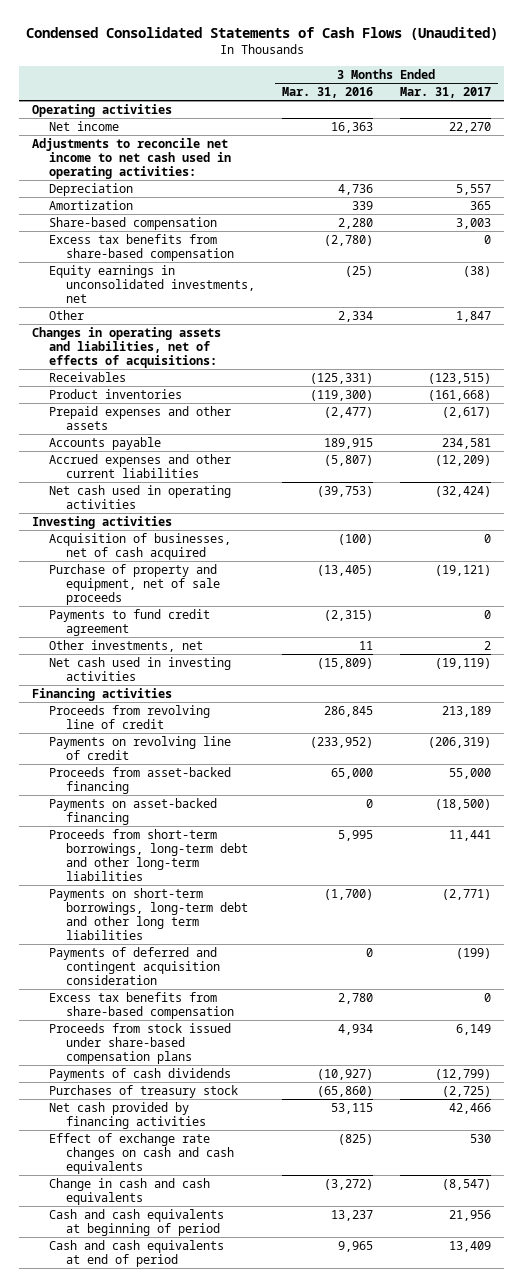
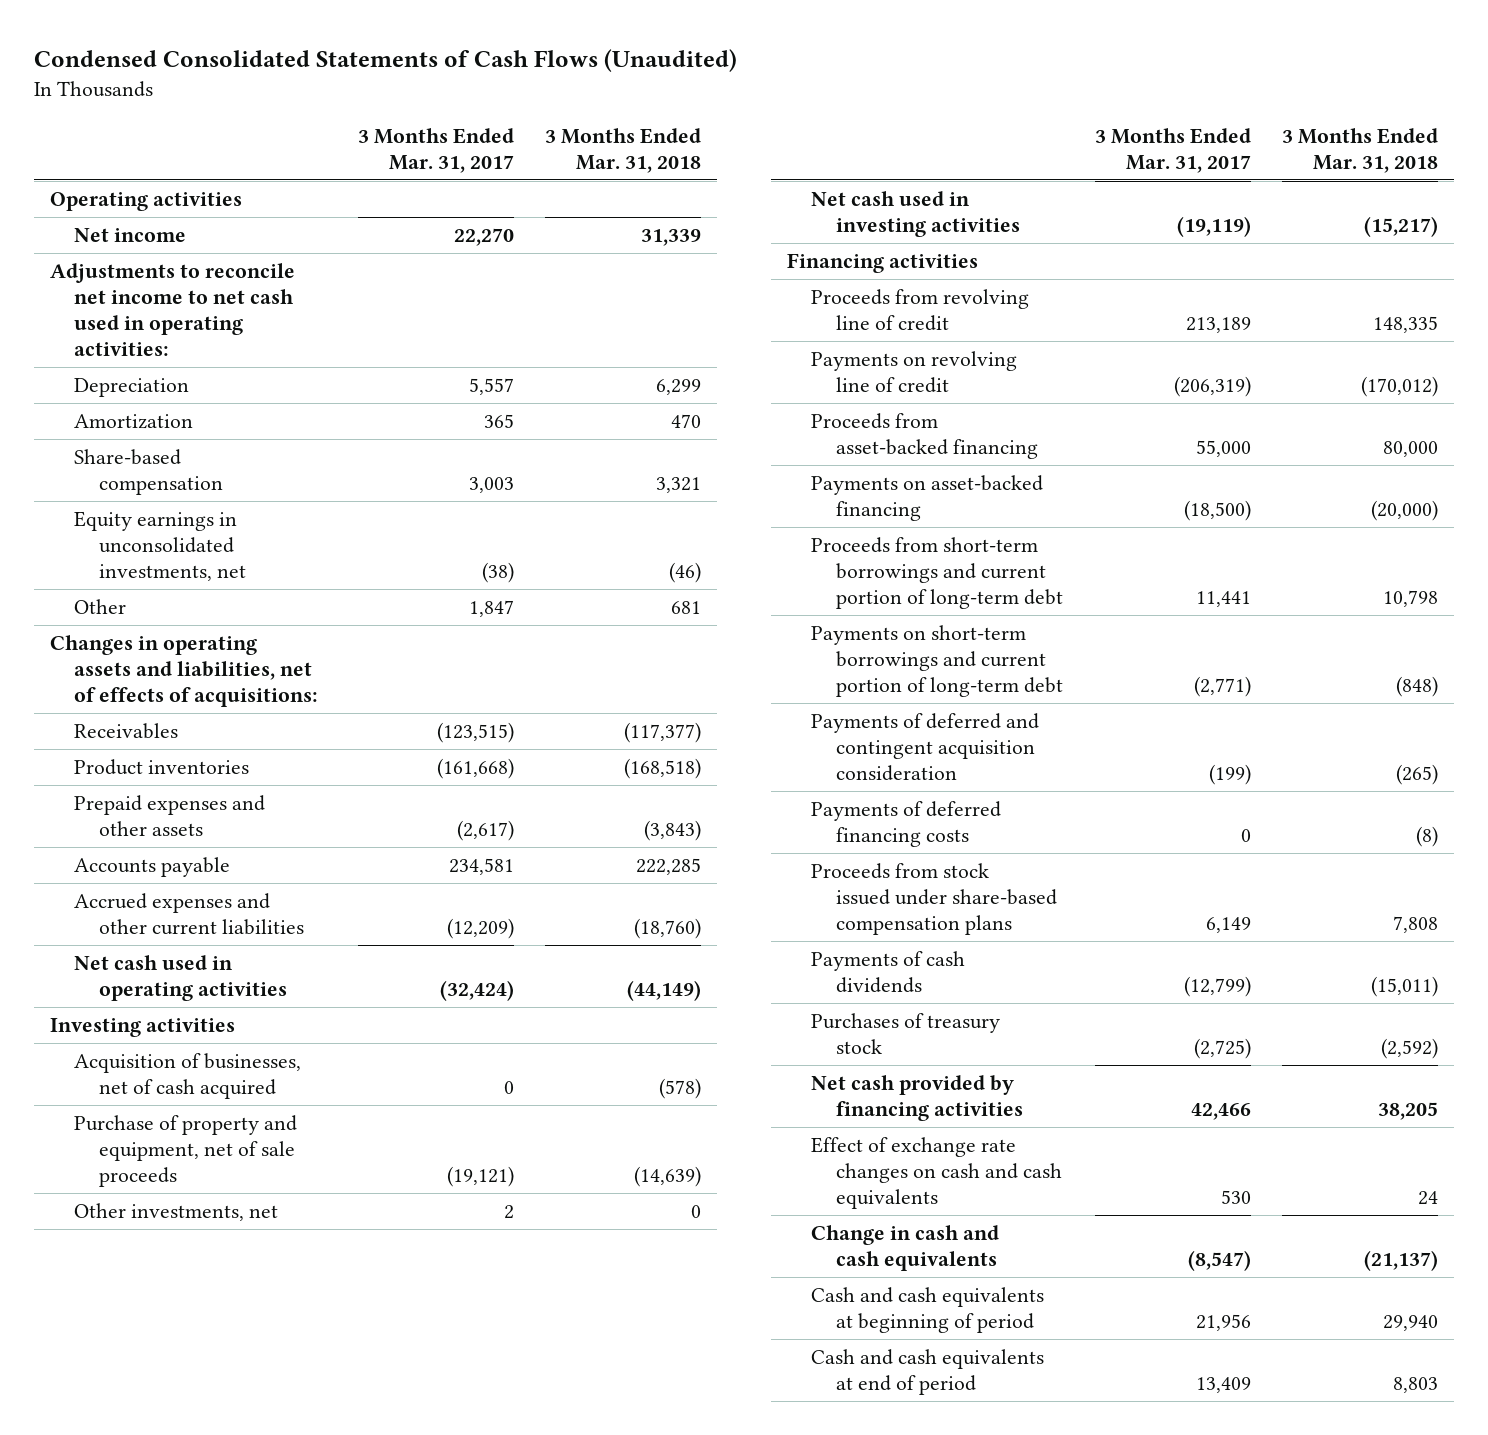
[282,87,374,99] Mar. 31, 2016 -> none
none -> [545,127,702,173] 3 Months Ended Mar. 31, 2018
[49,233,235,261] Excess tax benefits from share-based compensation -> none
[49,608,211,636] Payments to fund credit agreement -> none
[49,828,249,881] Proceeds from short-term borrowings, long-term debt and other long-term liabilities -> [811,536,1063,610] Proceeds from short-term borrowings and current portion of long-term debt
[49,887,249,940] Payments on short-term borrowings, long-term debt and other long term liabilities -> [811,624,1063,698] Payments on short-term borrowings and current portion of long-term debt
[49,991,235,1019] Excess tax benefits from share-based compensation -> none
none -> [811,800,1002,848] Payments of deferred financing costs

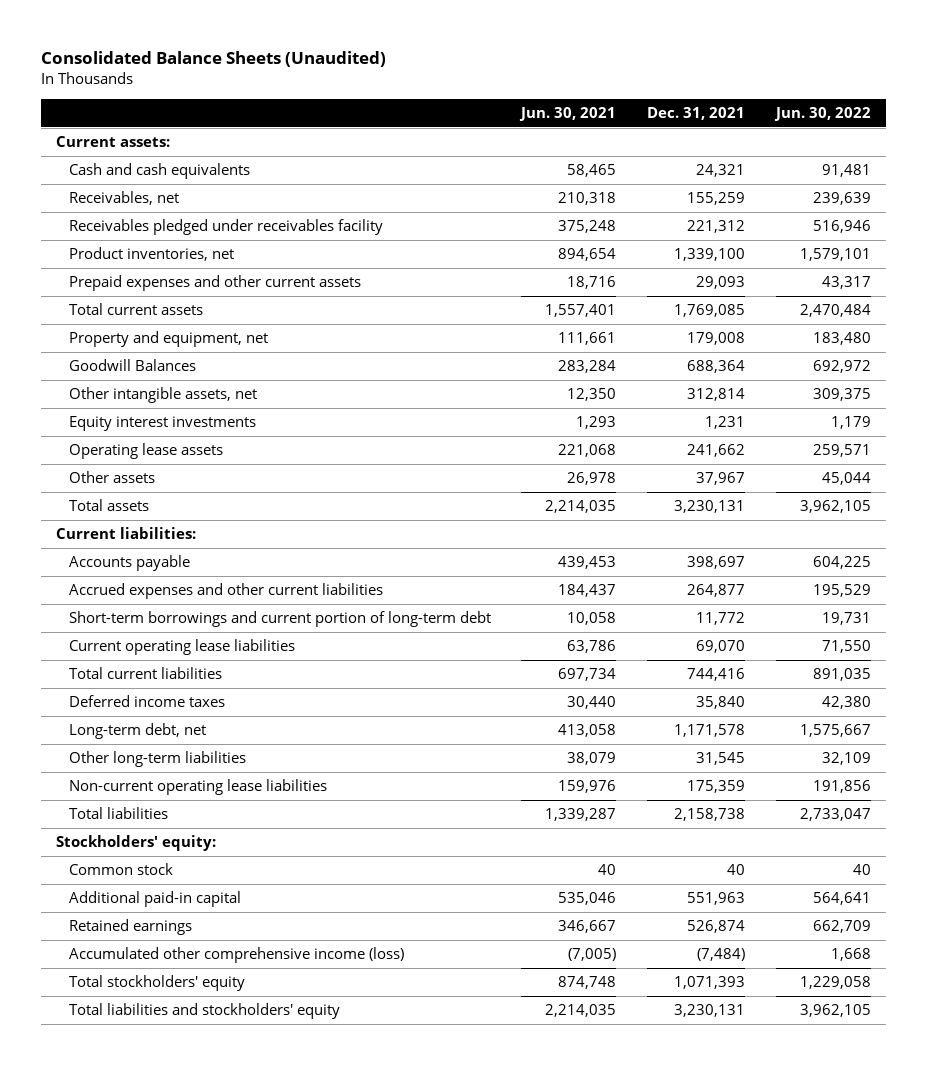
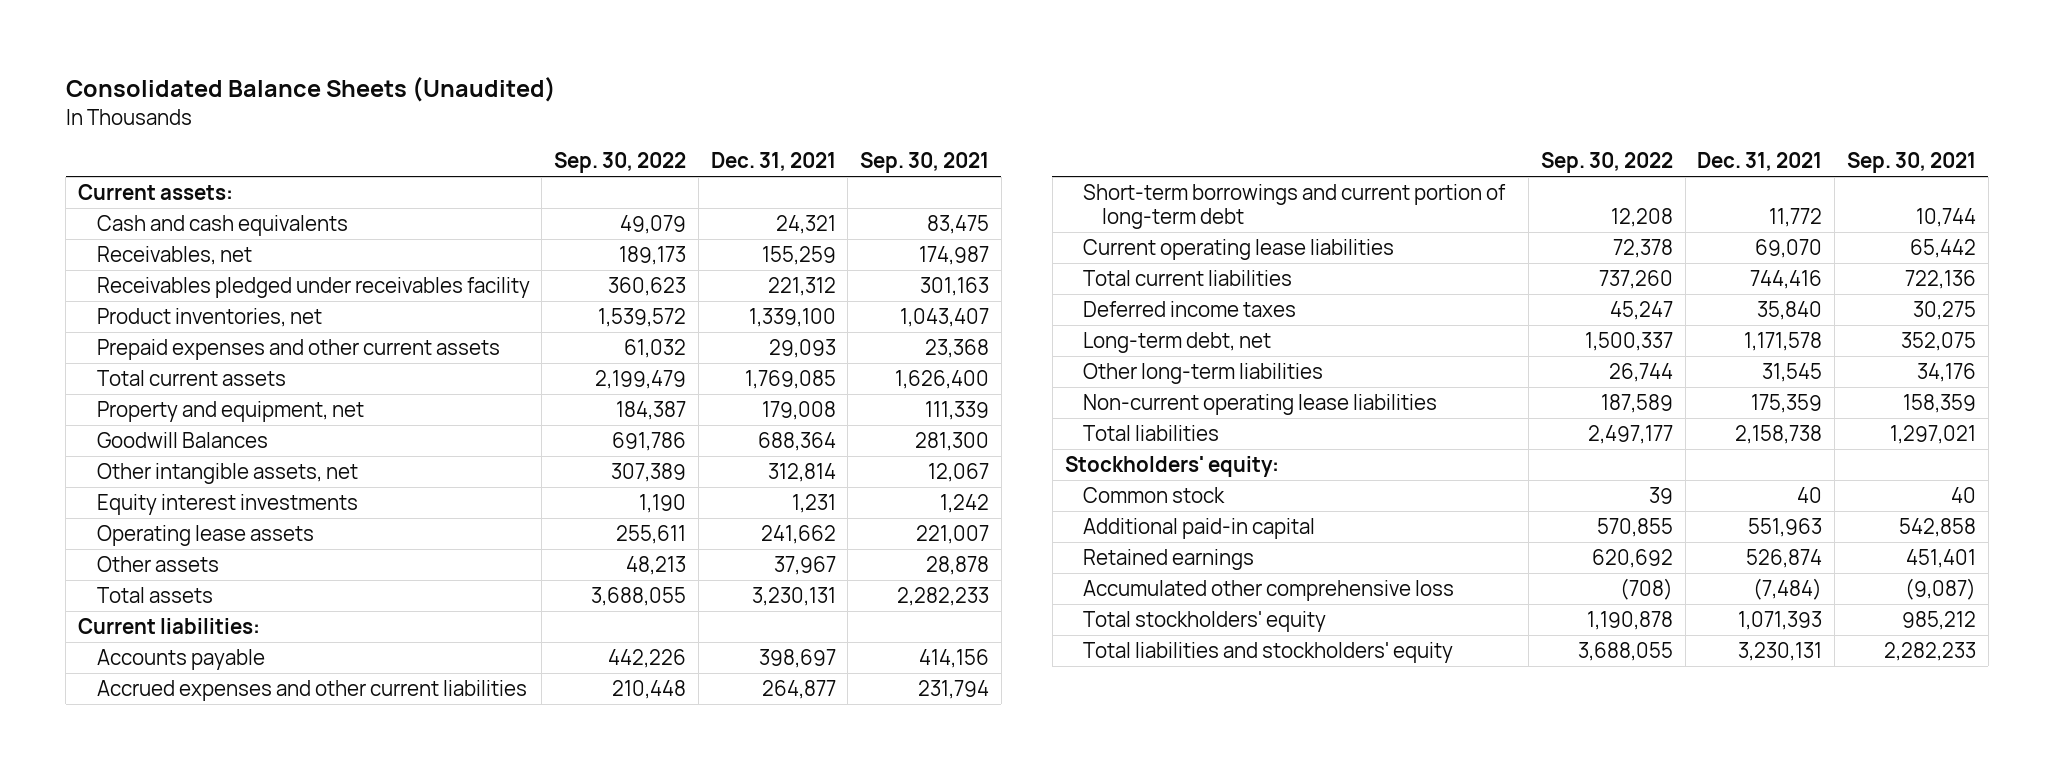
[519,107,617,122] Jun. 30, 2021 -> none
[773,107,871,122] Jun. 30, 2022 -> none
none -> [554,152,687,174] Sep. 30, 2022
none -> [860,152,990,174] Sep. 30, 2021
[68,947,404,964] Accumulated other comprehensive income (loss) -> [1083,579,1455,601] Accumulated other comprehensive loss

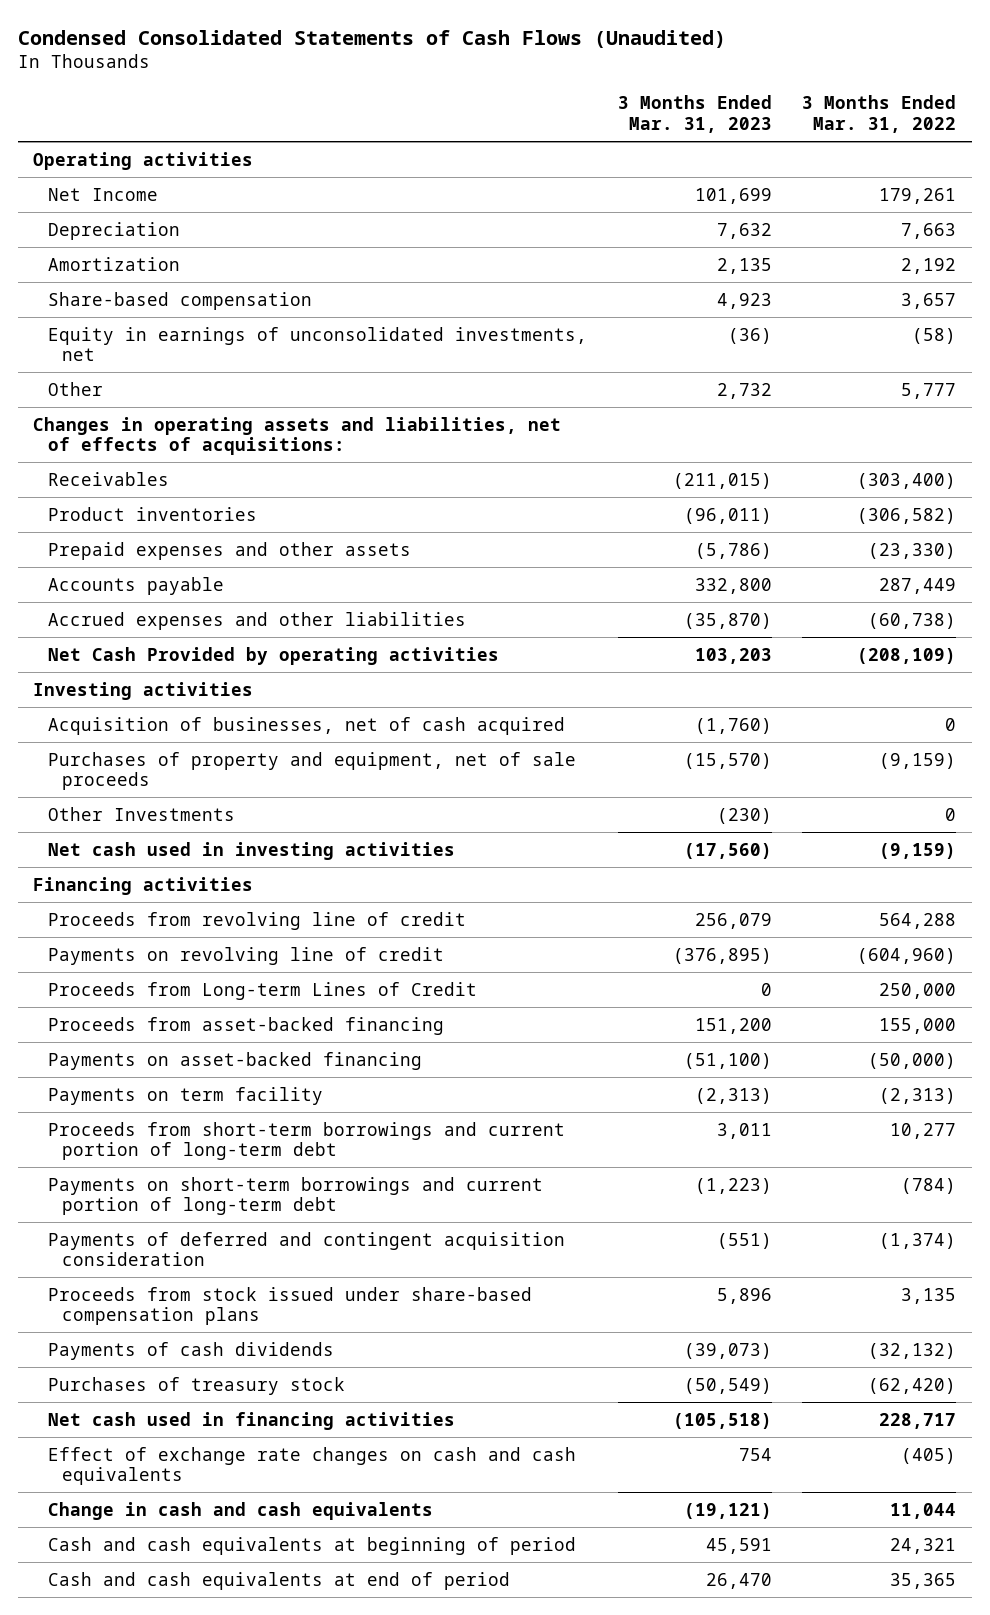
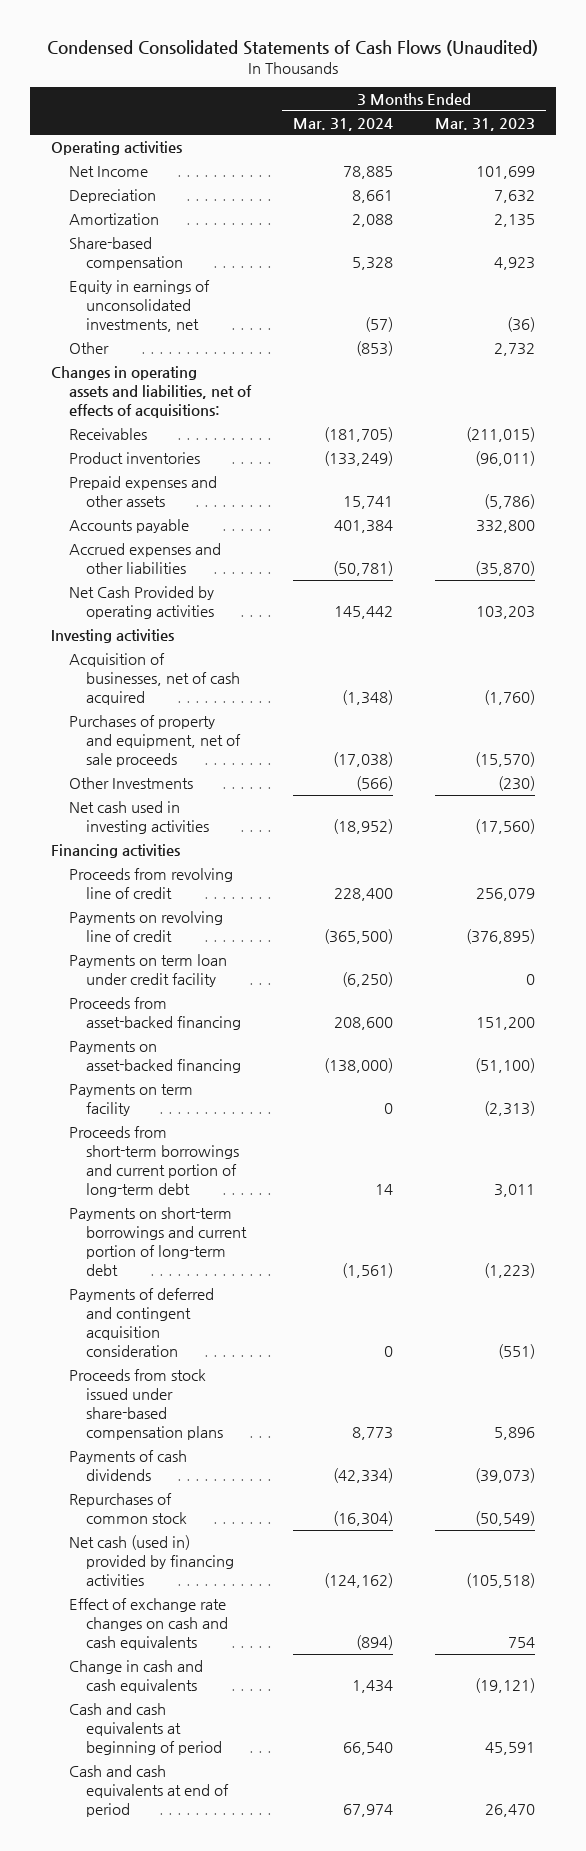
[802,95,957,134] 3 Months Ended Mar. 31, 2022 -> none
none -> [292,117,393,131] Mar. 31, 2024
[47,981,477,1000] Proceeds from Long-term Lines of Credit -> none
none -> [68,953,227,987] Payments on term loan under credit facility
[47,1376,345,1395] Purchases of treasury stock -> [68,1492,188,1524] Repurchases of common stock
[47,1411,455,1430] Net cash used in financing activities -> [68,1534,235,1586] Net cash (used in) provided by financing activities

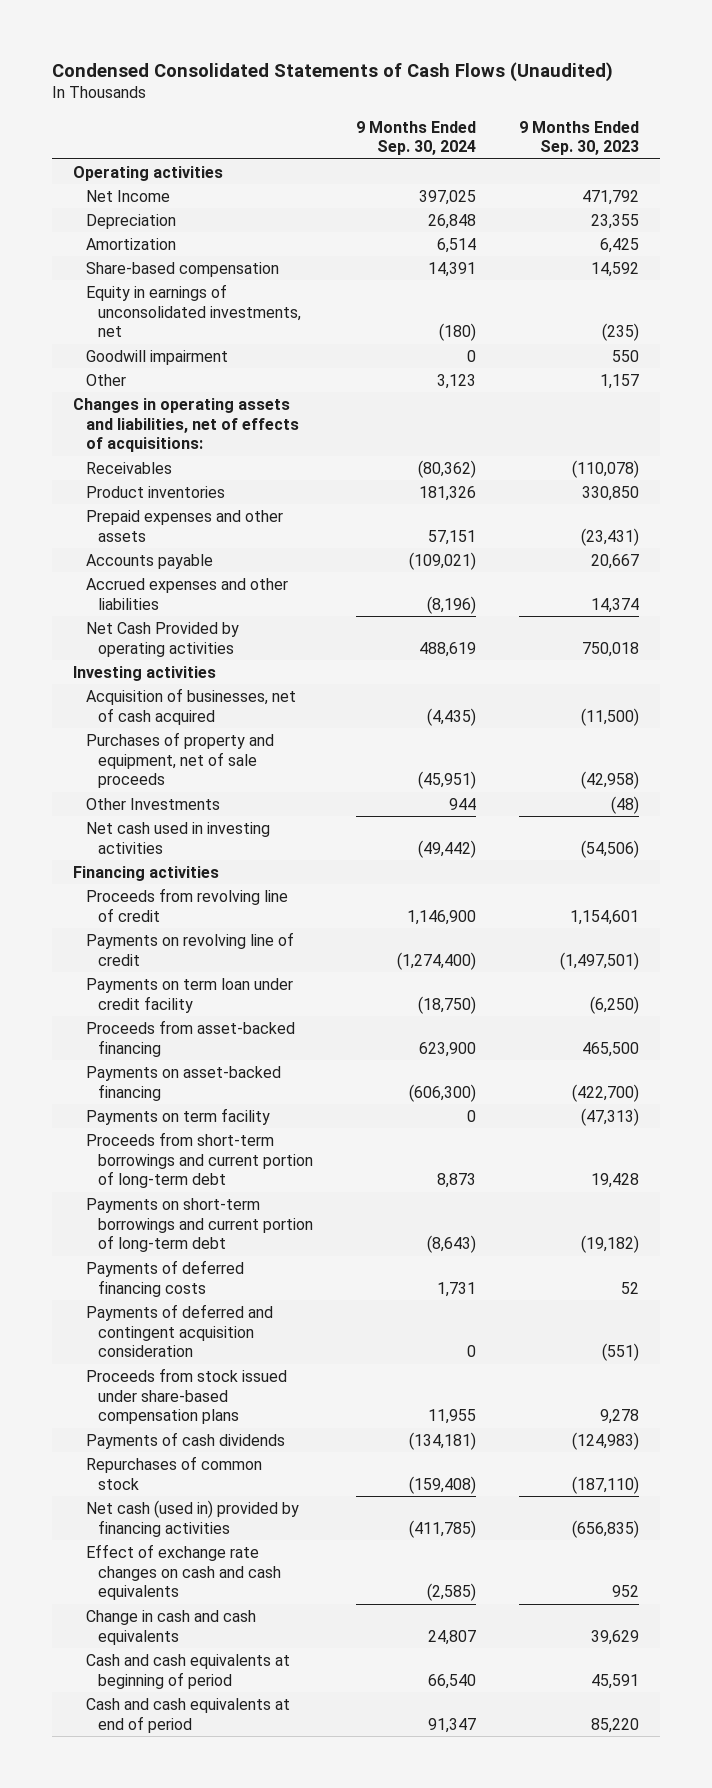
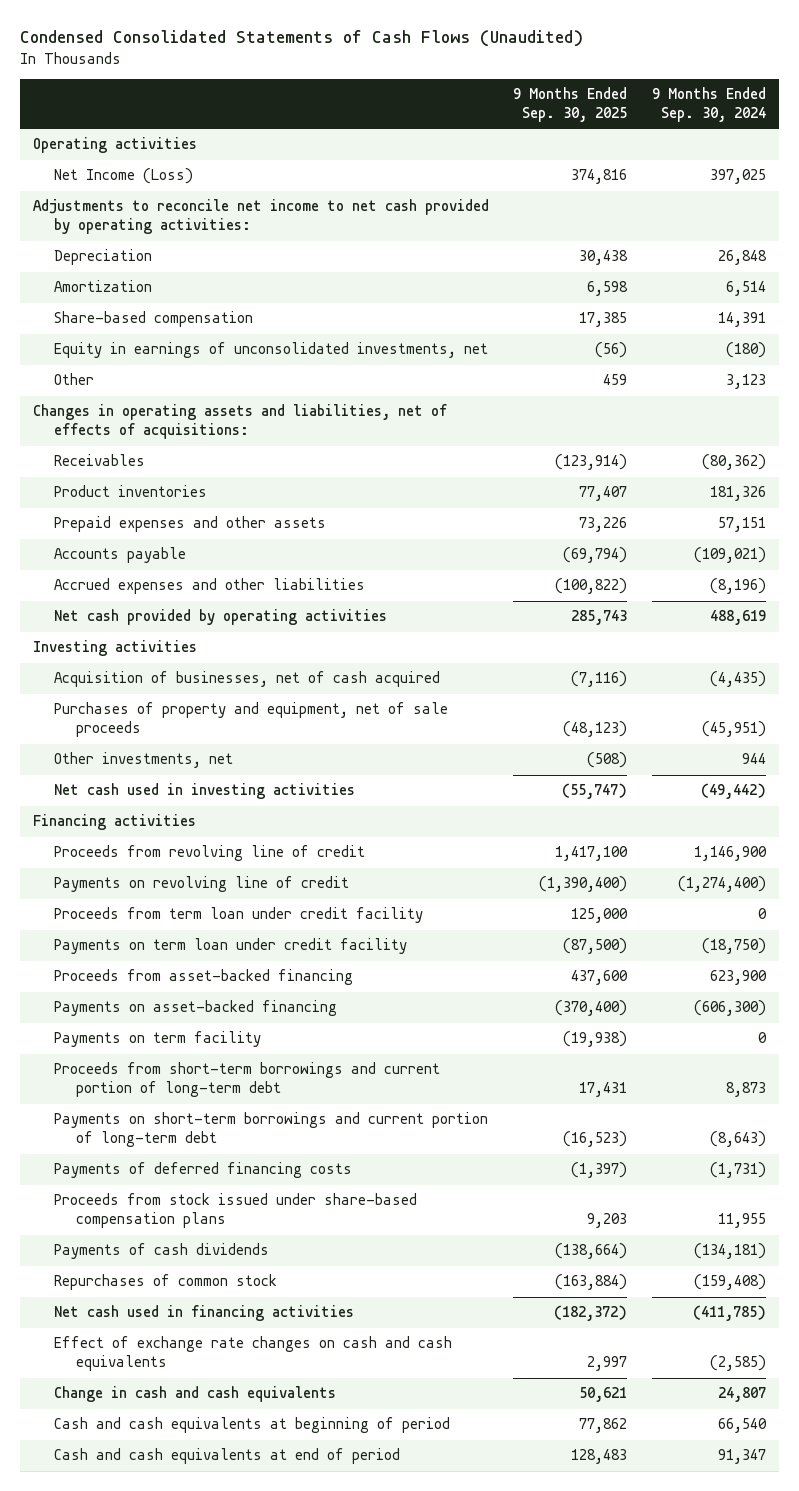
[518,120,639,156] 9 Months Ended Sep. 30, 2023 -> none
none -> [513,87,628,123] 9 Months Ended Sep. 30, 2025
[85,189,170,202] Net Income -> [54,168,194,185] Net Income (Loss)
none -> [32,199,489,235] Adjustments to reconcile net income to net cash provided by operating activities:
[85,349,228,365] Goodwill impairment -> none
[85,621,239,657] Net Cash Provided by operating activities -> [54,609,388,626] Net cash provided by operating activities
[85,797,220,810] Other Investments -> [54,752,234,769] Other investments, net
none -> [54,907,424,924] Proceeds from term loan under credit facility
[85,1303,273,1358] Payments of deferred and contingent acquisition consideration -> none
[436,1281,476,1297] 1,731 -> [710,1162,767,1179] (1,731)
[85,1499,299,1537] Net cash (used in) provided by financing activities -> [54,1305,355,1322] Net cash used in financing activities

